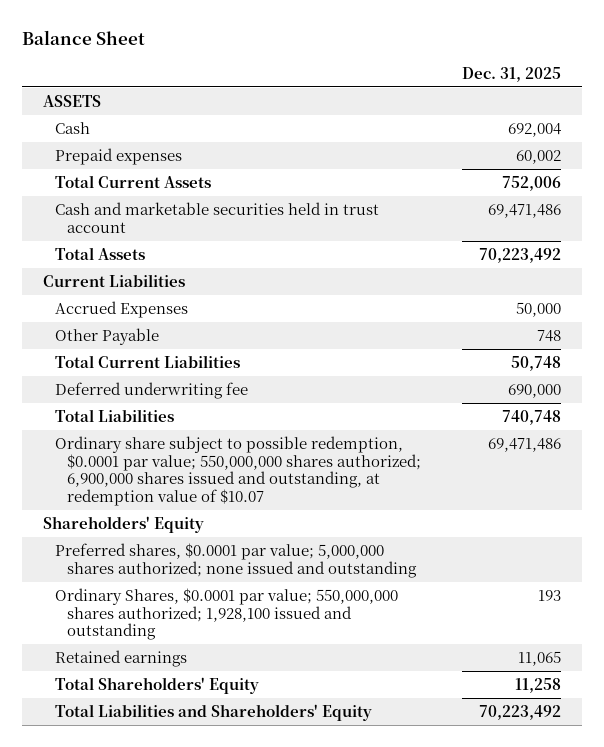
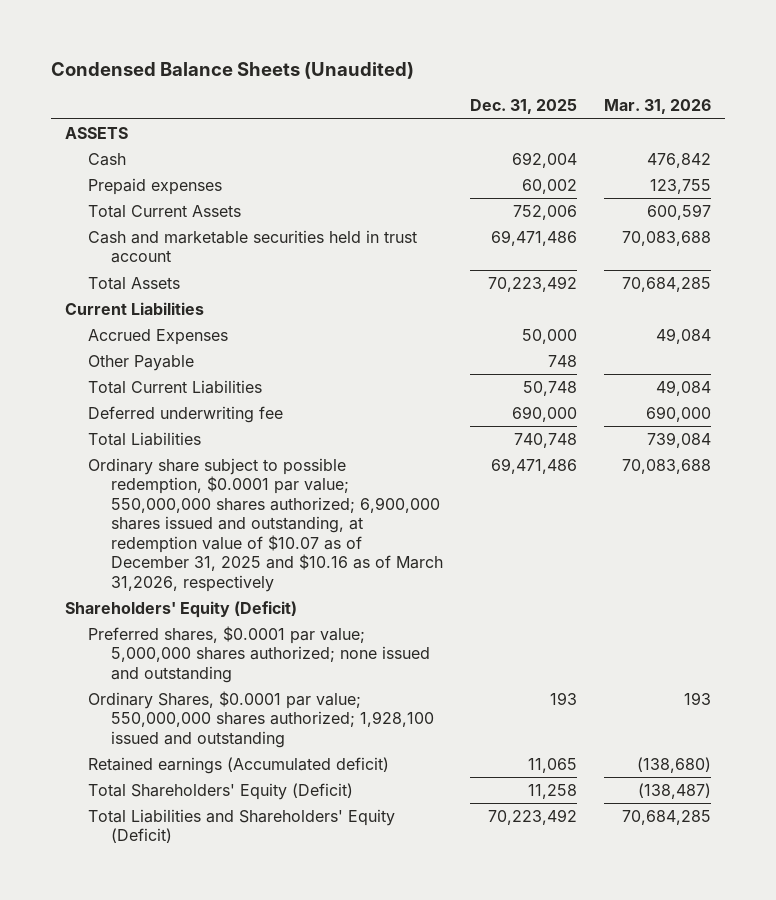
[21,30,145,46] Balance Sheet -> [51,62,415,80] Condensed Balance Sheets (Unaudited)
none -> [604,99,712,115] Mar. 31, 2026
[54,435,421,507] Ordinary share subject to possible redemption, $0.0001 par value; 550,000,000 shares authorized; 6,900,000 shares issued and outstanding, at redemption value of $10.07 -> [87,458,443,592] Ordinary share subject to possible redemption, $0.0001 par value; 550,000,000 shares authorized; 6,900,000 shares issued and outstanding, at redemption value of $10.07 as of December 31, 2025 and $10.16 as of March 31,2026, respectively
[42,515,204,533] Shareholders' Equity -> [65,601,298,619] Shareholders' Equity (Deficit)
[54,649,187,667] Retained earnings -> [87,757,389,775] Retained earnings (Accumulated deficit)
[54,676,259,694] Total Shareholders' Equity -> [87,783,353,801] Total Shareholders' Equity (Deficit)
[54,703,372,721] Total Liabilities and Shareholders' Equity -> [87,809,395,844] Total Liabilities and Shareholders' Equity (Deficit)

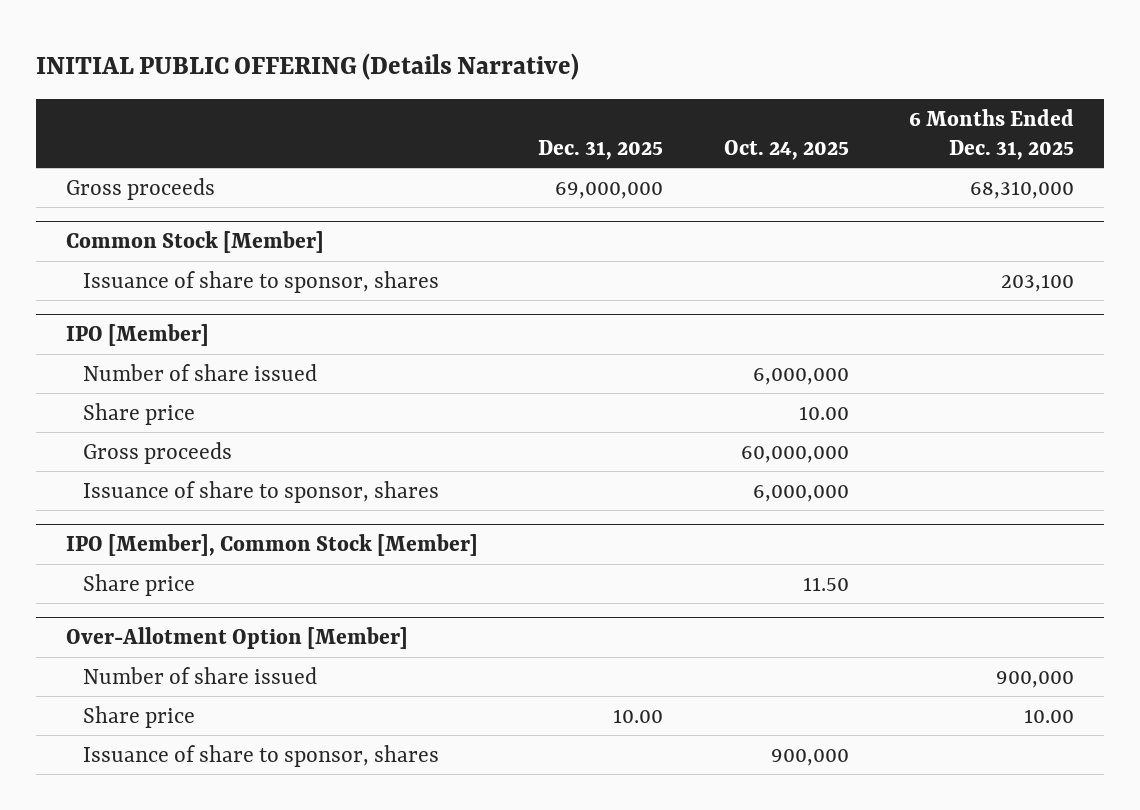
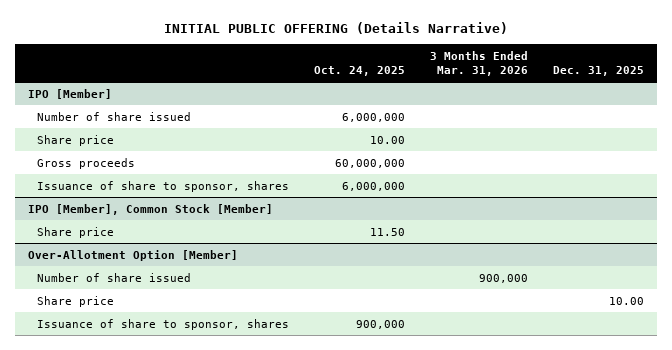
[908,108,1074,160] 6 Months Ended Dec. 31, 2025 -> none
none -> [430,50,529,76] 3 Months Ended Mar. 31, 2026
[66,177,216,200] Gross proceeds -> none
[66,231,325,254] Common Stock [Member] -> none
[83,270,440,293] Issuance of share to sponsor, shares -> none

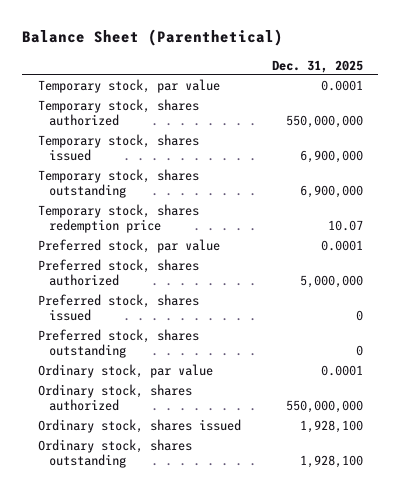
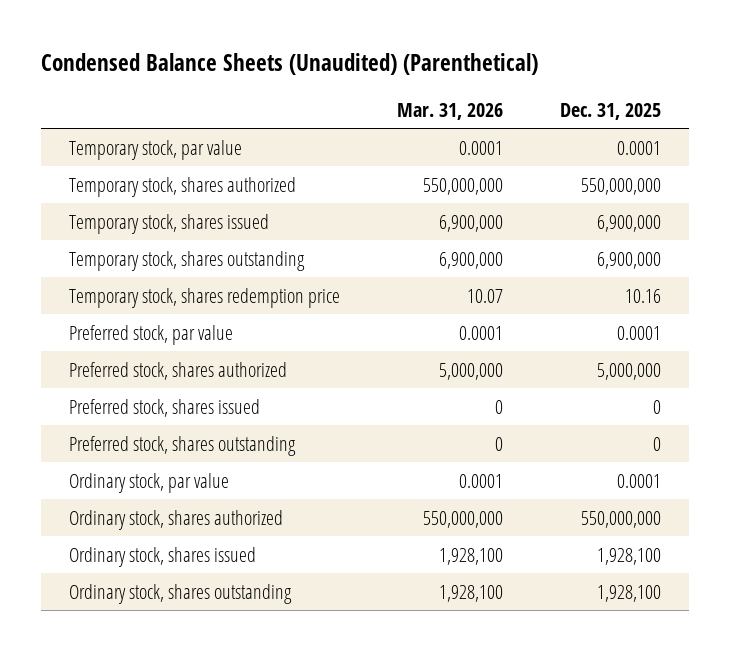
[22,29,284,47] Balance Sheet (Parenthetical) -> [40,53,538,76] Condensed Balance Sheets (Unaudited) (Parenthetical)
none -> [396,102,503,120] Mar. 31, 2026
[327,220,363,232] 10.07 -> [624,288,661,303] 10.16

